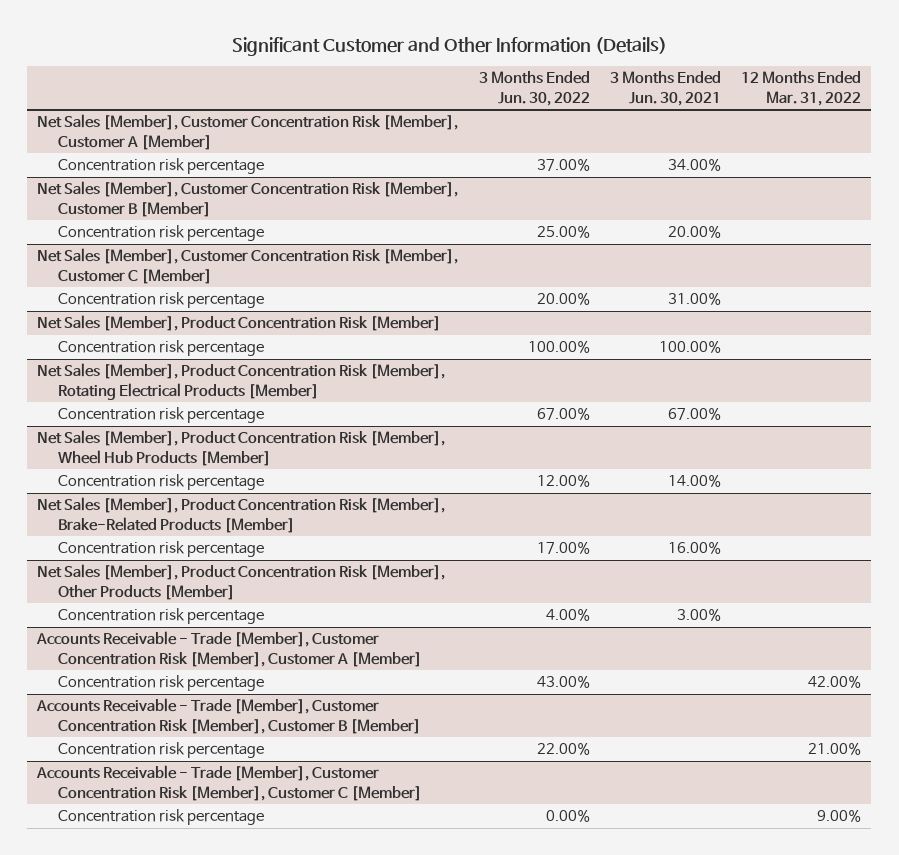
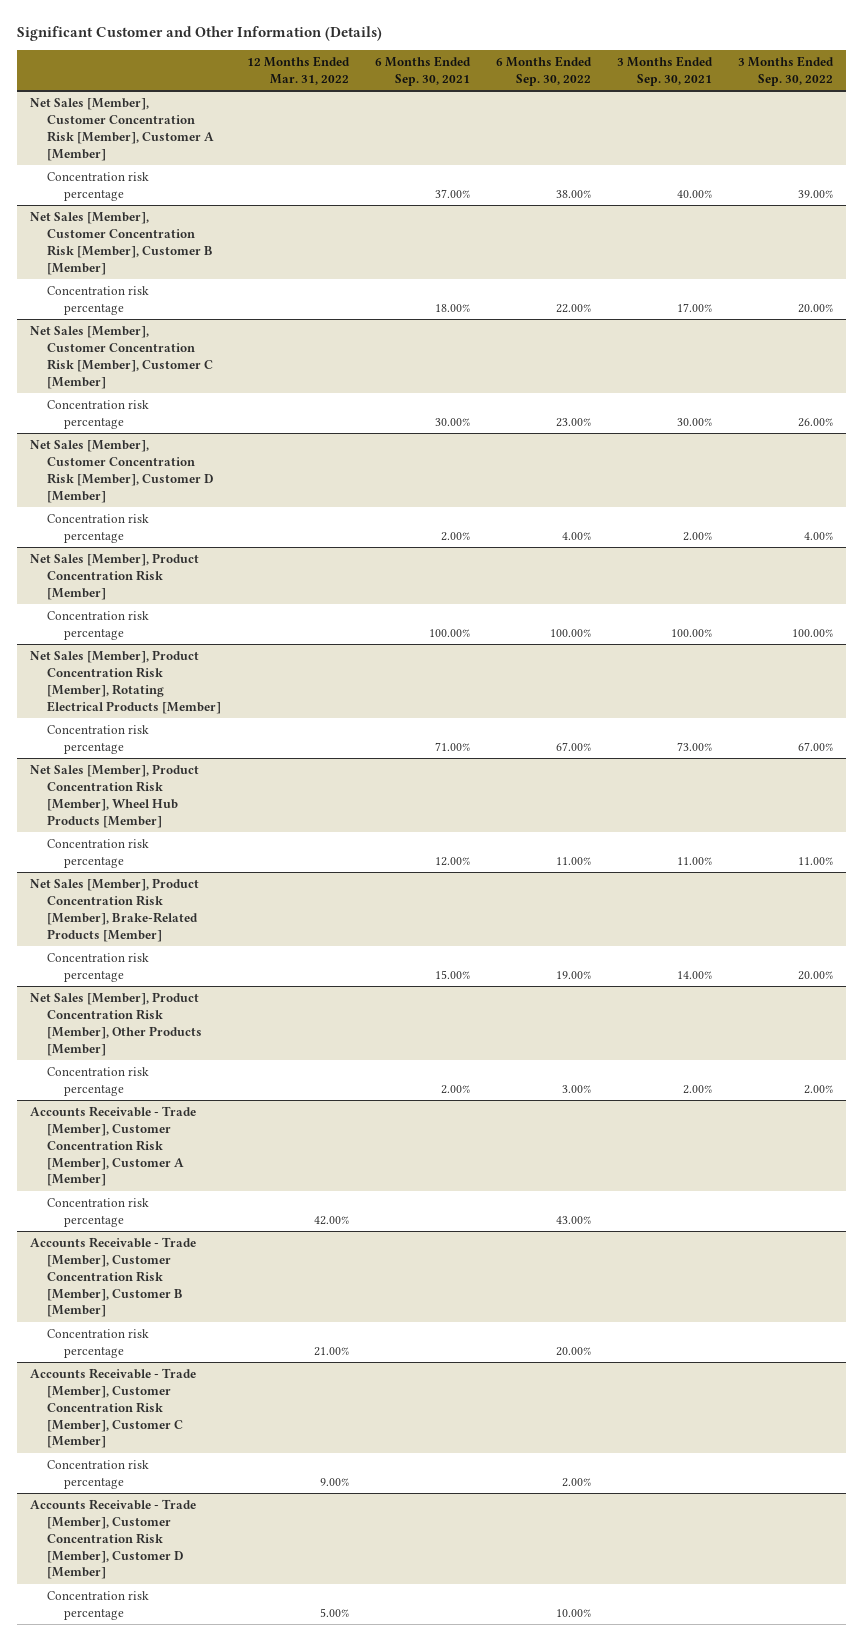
[478,71,590,107] 3 Months Ended Jun. 30, 2022 -> none
[610,71,722,107] 3 Months Ended Jun. 30, 2021 -> none
none -> [375,55,472,86] 6 Months Ended Sep. 30, 2021
none -> [496,55,593,86] 6 Months Ended Sep. 30, 2022
none -> [617,55,714,86] 3 Months Ended Sep. 30, 2021
none -> [738,55,835,86] 3 Months Ended Sep. 30, 2022
none -> [29,439,215,503] Net Sales [Member], Customer Concentration Risk [Member], Customer D [Member]
none -> [47,513,150,543] Concentration risk percentage
none -> [29,1498,196,1580] Accounts Receivable - Trade [Member], Customer Concentration Risk [Member], Customer D [Member]
none -> [47,1590,150,1620] Concentration risk percentage

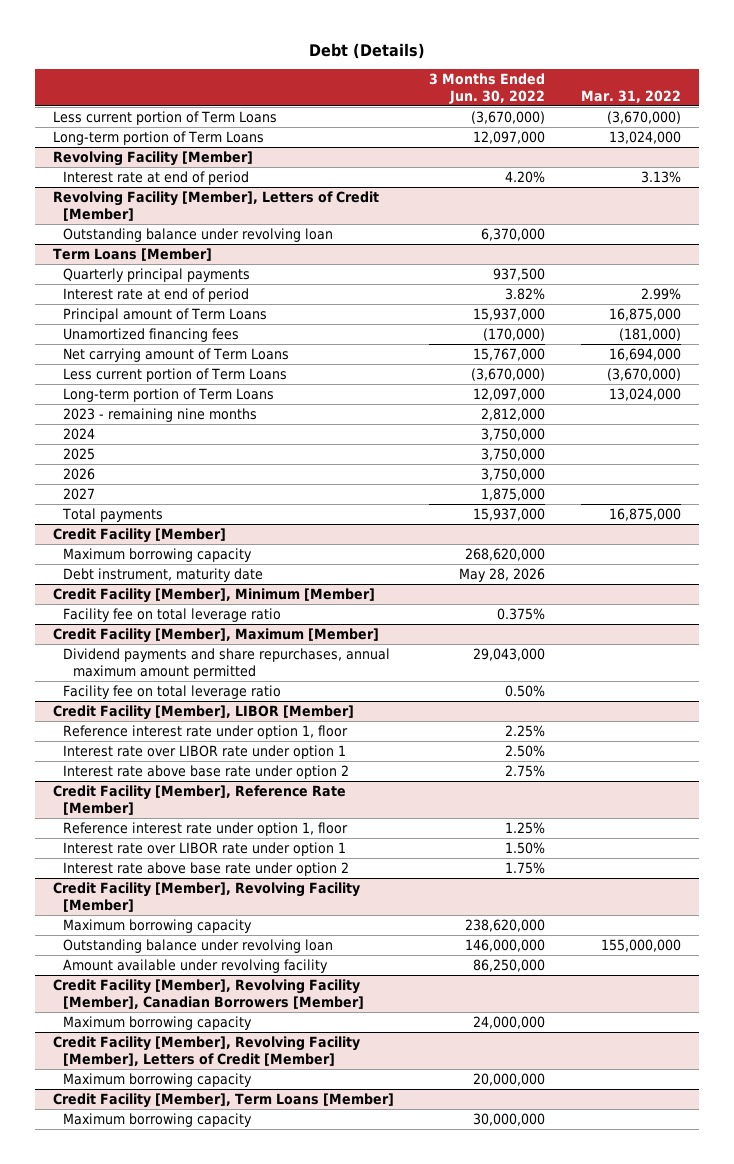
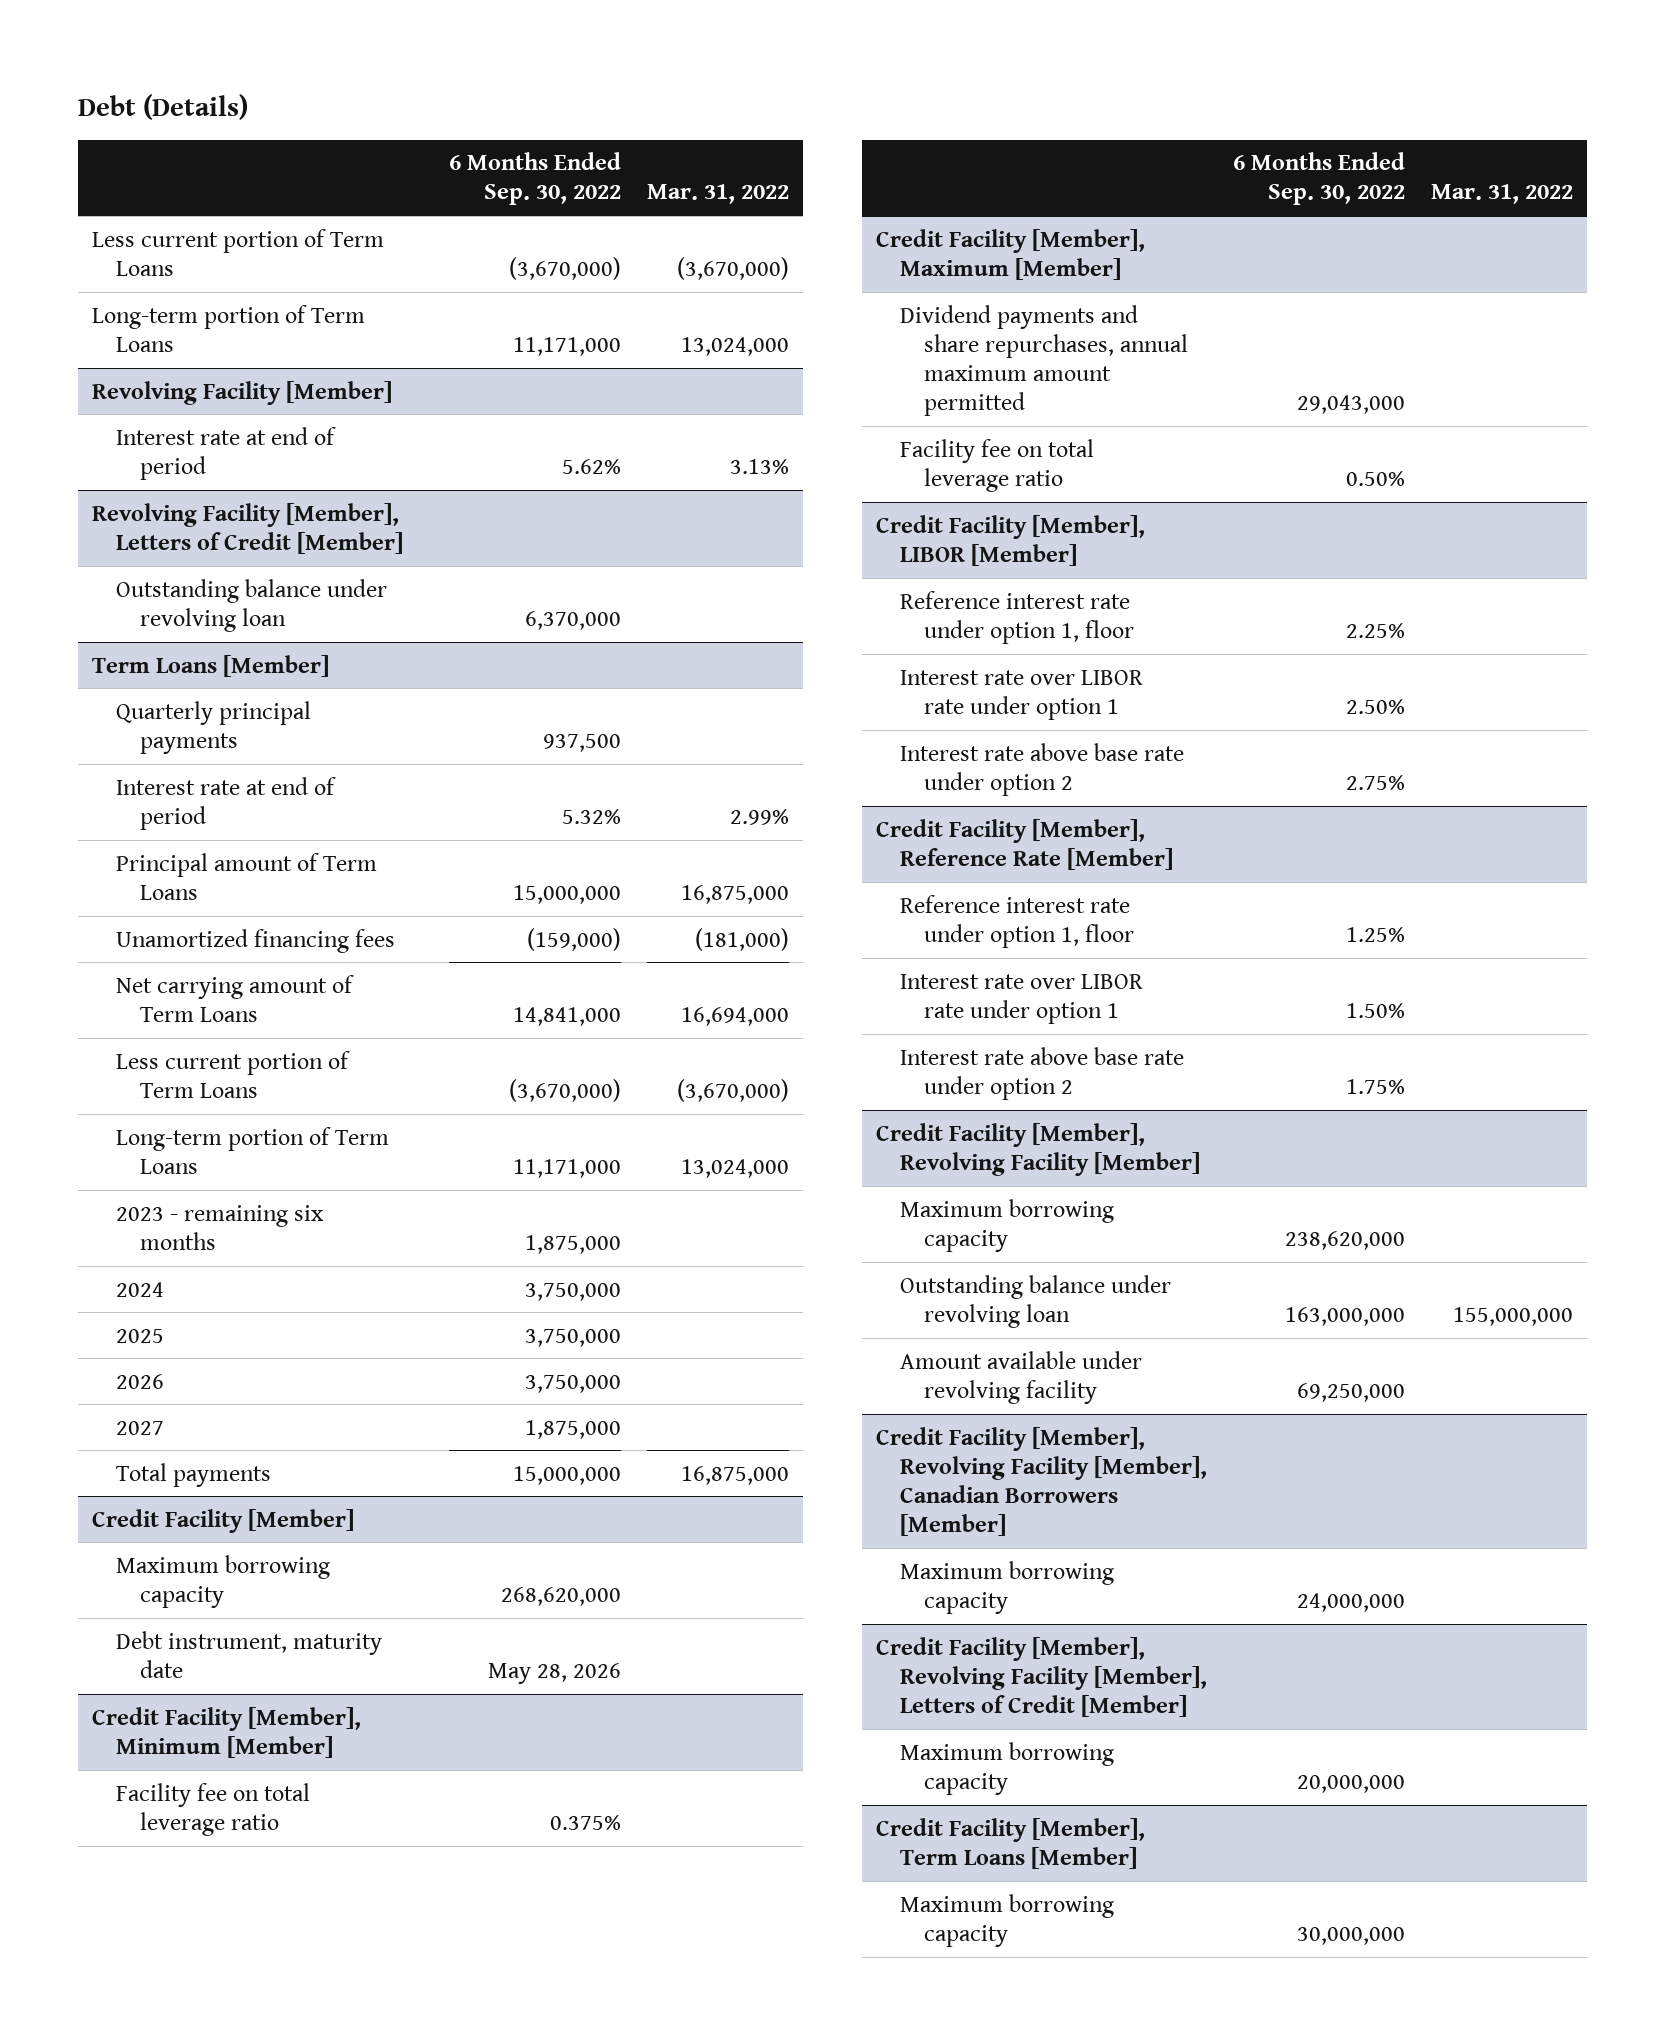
[429,73,546,104] 3 Months Ended Jun. 30, 2022 -> none
none -> [449,152,622,206] 6 Months Ended Sep. 30, 2022
[63,408,258,423] 2023 - remaining nine months -> [115,1204,324,1250] 2023 - remaining six months

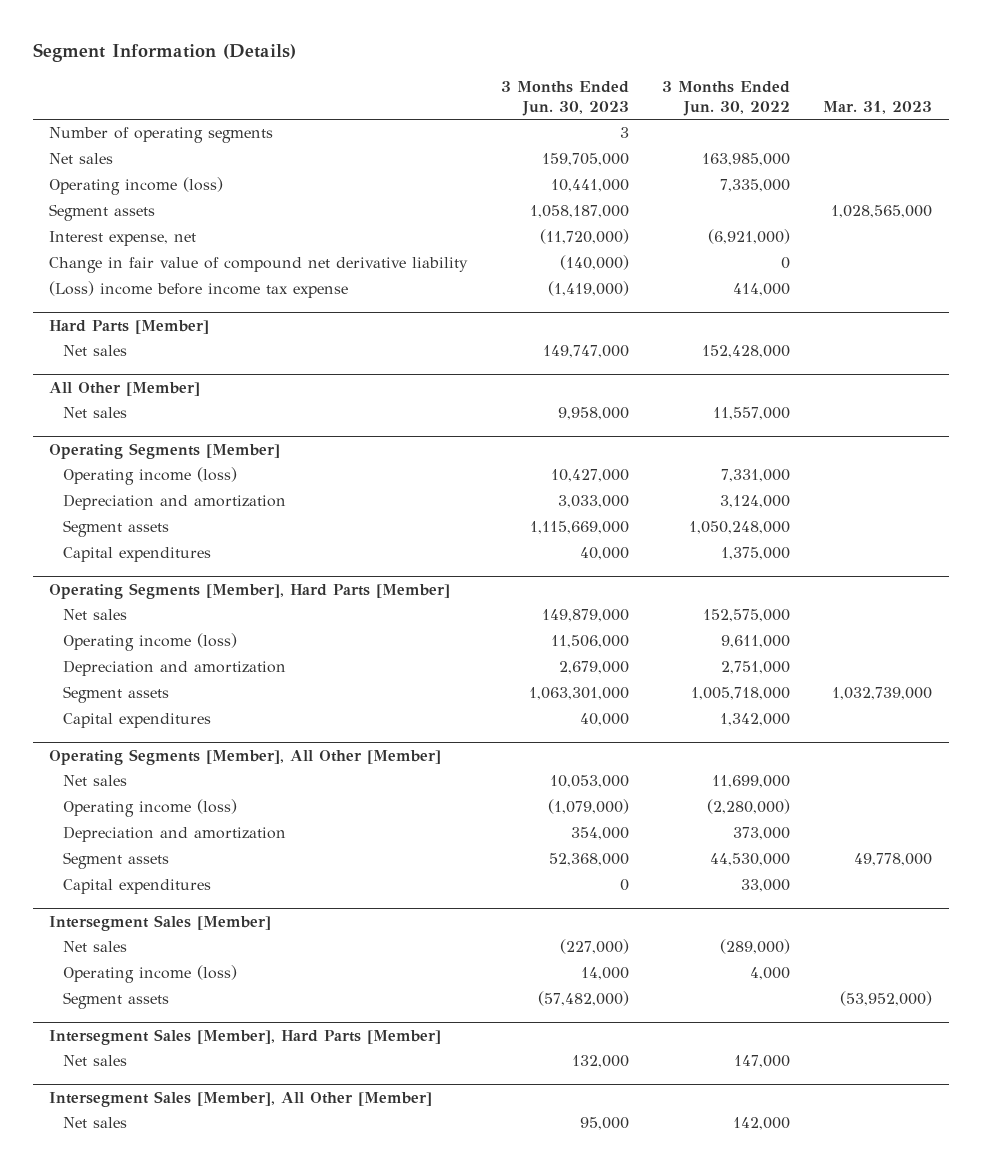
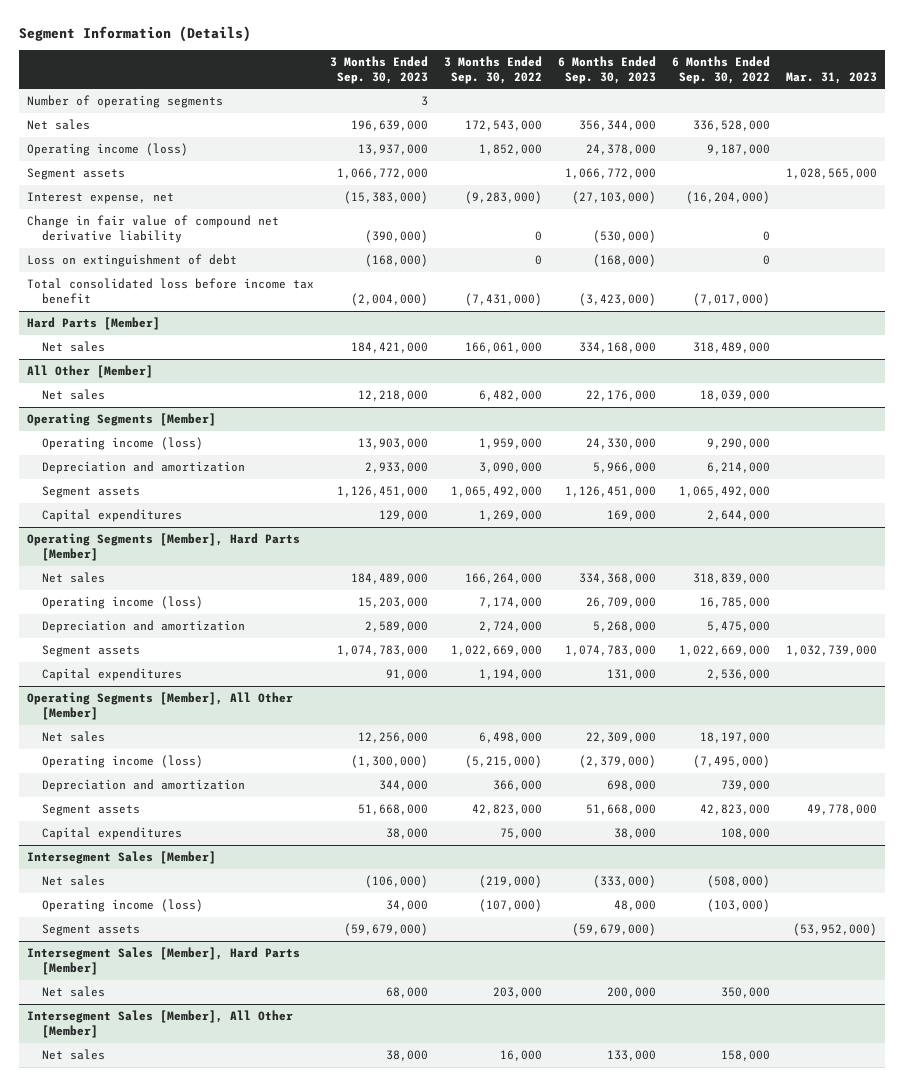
[501,80,630,117] 3 Months Ended Jun. 30, 2023 -> none
[662,80,791,117] 3 Months Ended Jun. 30, 2022 -> none
none -> [330,55,429,84] 3 Months Ended Sep. 30, 2023
none -> [444,55,543,84] 3 Months Ended Sep. 30, 2022
none -> [558,55,657,84] 6 Months Ended Sep. 30, 2023
none -> [672,55,771,84] 6 Months Ended Sep. 30, 2022
none -> [26,254,237,268] Loss on extinguishment of debt
[49,281,349,299] (Loss) income before income tax expense -> [26,278,314,304] Total consolidated loss before income tax benefit

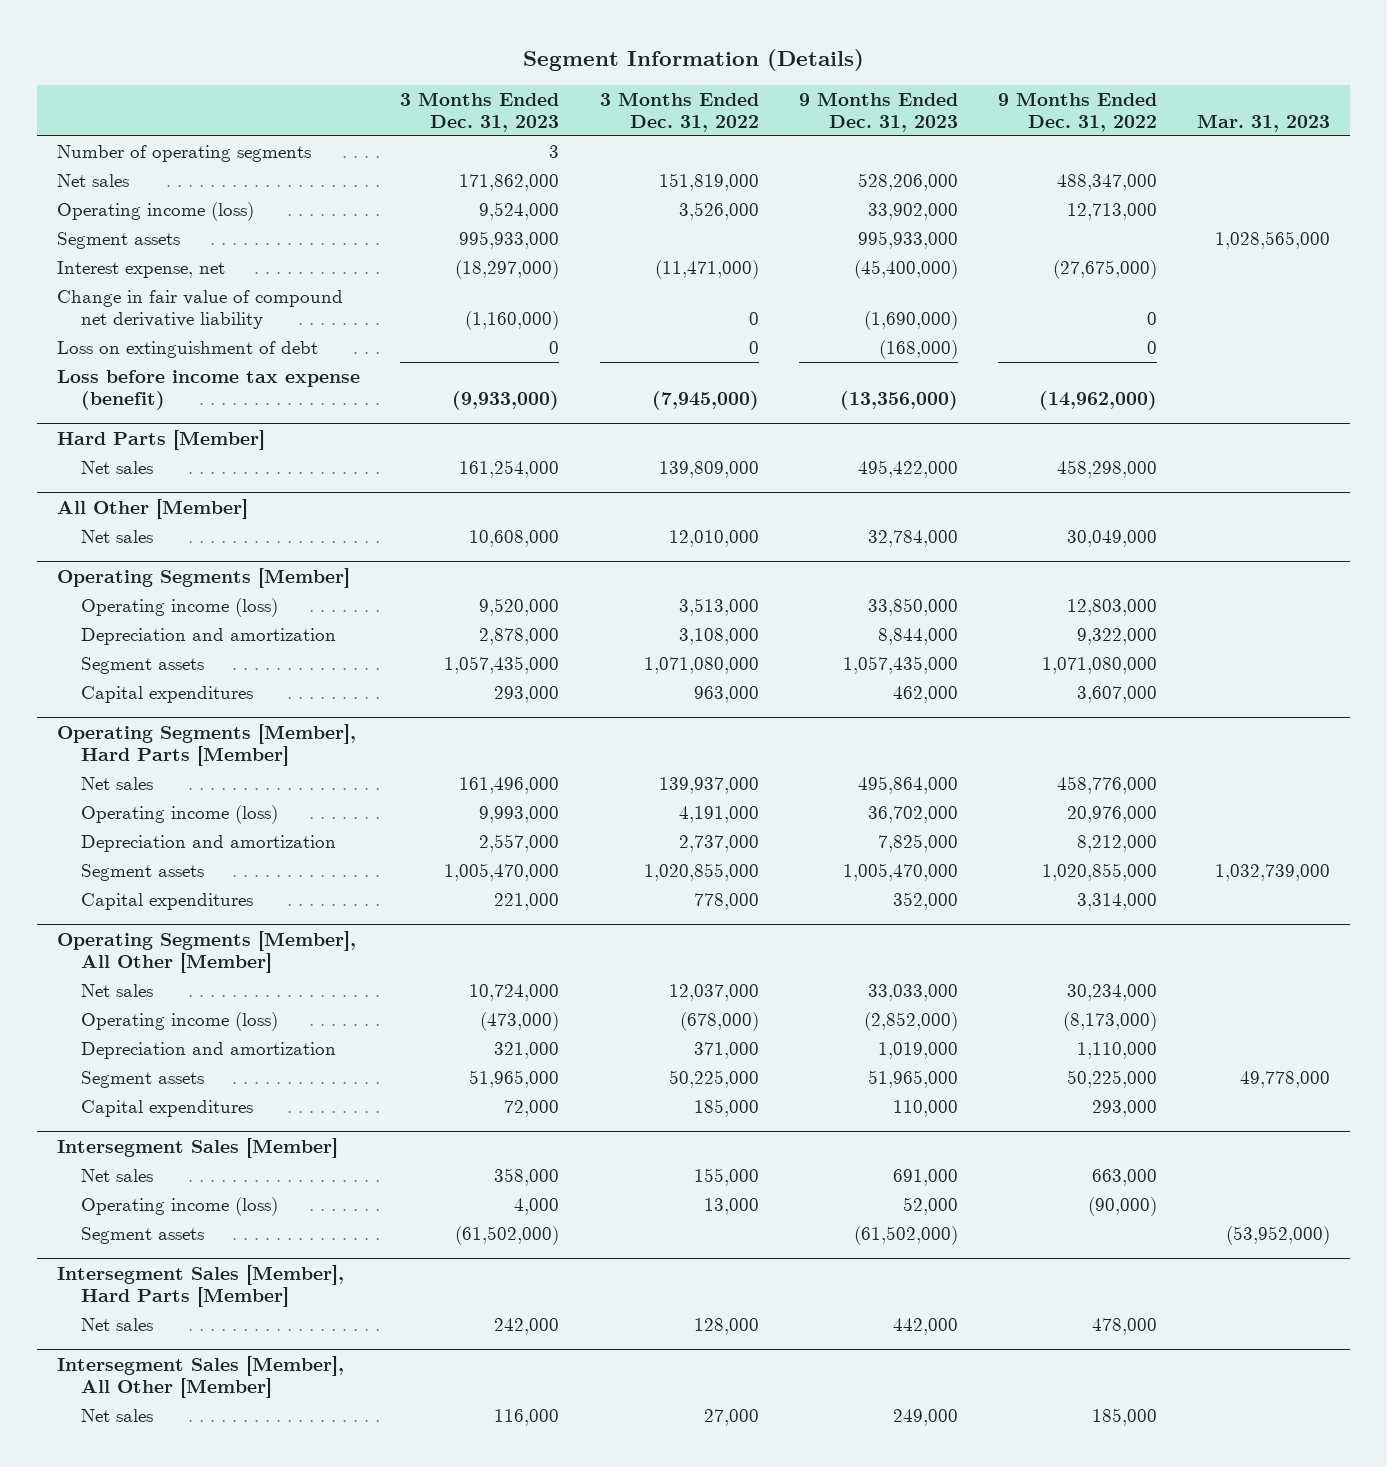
[330,55,429,84] 3 Months Ended Sep. 30, 2023 -> none
[444,55,543,84] 3 Months Ended Sep. 30, 2022 -> none
[558,55,657,84] 6 Months Ended Sep. 30, 2023 -> none
[672,55,771,84] 6 Months Ended Sep. 30, 2022 -> none
none -> [400,91,560,132] 3 Months Ended Dec. 31, 2023
none -> [599,91,759,132] 3 Months Ended Dec. 31, 2022
none -> [798,91,958,132] 9 Months Ended Dec. 31, 2023
none -> [998,91,1158,132] 9 Months Ended Dec. 31, 2022
[26,278,314,304] Total consolidated loss before income tax benefit -> [57,370,361,410] Loss before income tax expense (benefit)

